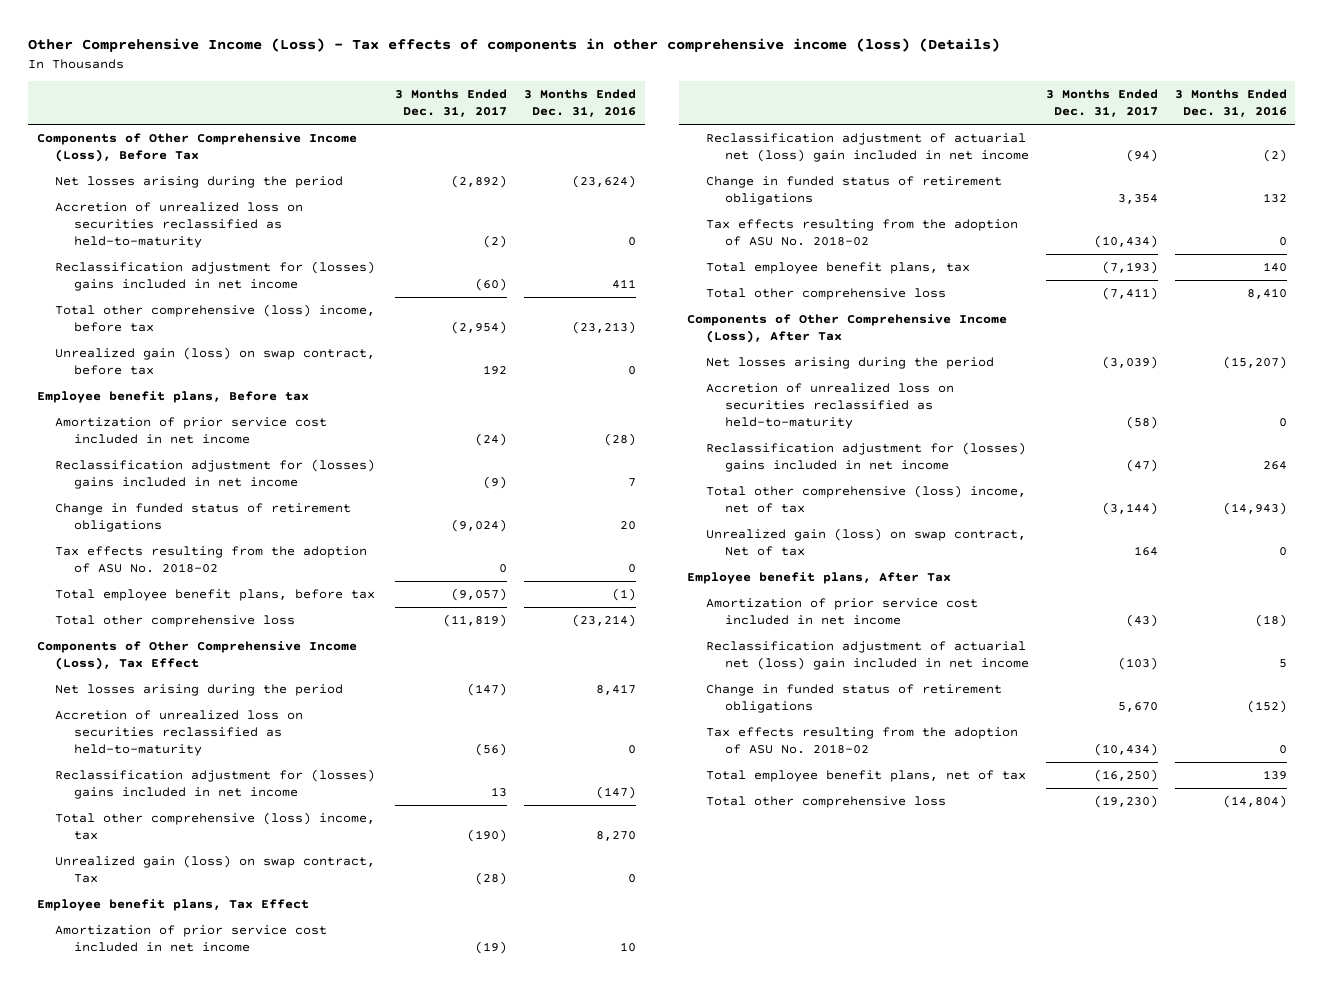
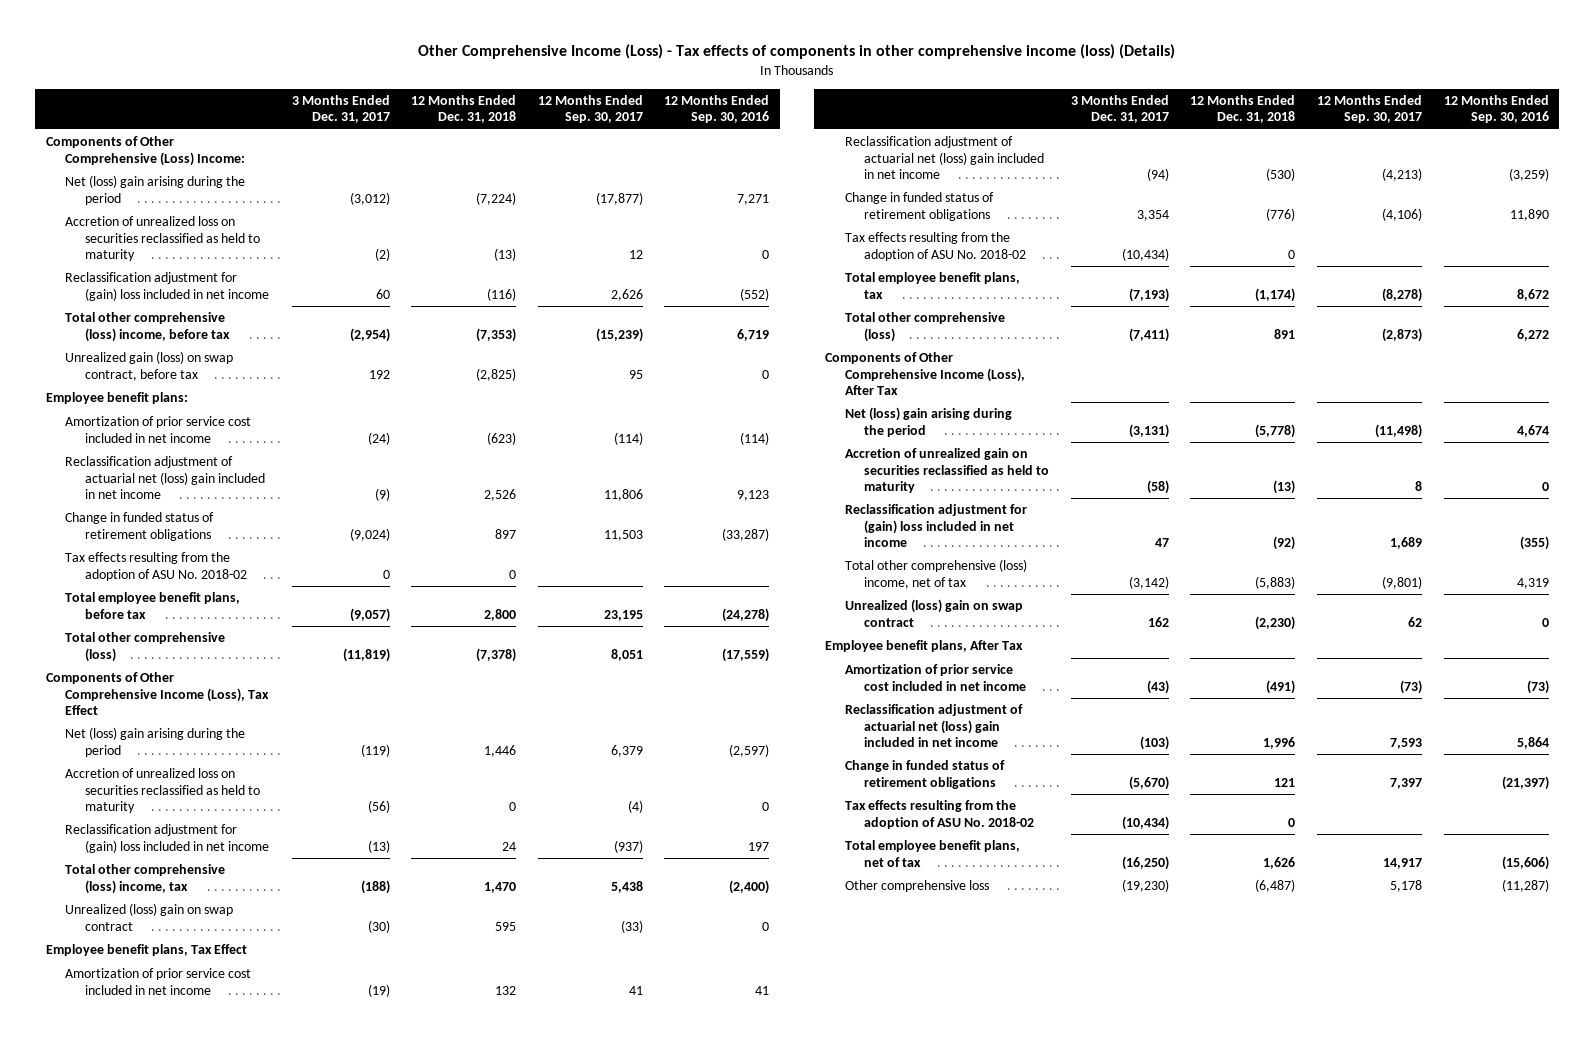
[524,89,637,118] 3 Months Ended Dec. 31, 2016 -> none
none -> [411,95,517,124] 12 Months Ended Dec. 31, 2018
none -> [537,95,643,124] 12 Months Ended Sep. 30, 2017
none -> [664,95,770,124] 12 Months Ended Sep. 30, 2016
[36,132,357,162] Components of Other Comprehensive Income (Loss), Before Tax -> [45,136,246,166] Components of Other Comprehensive (Loss) Income:
[55,175,344,188] Net losses arising during the period -> [65,175,246,205] Net (loss) gain arising during the period
[451,174,508,188] (2,892) -> [349,191,390,205] (3,012)
[55,201,304,248] Accretion of unrealized loss on securities reclassified as held-to-maturity -> [65,216,260,261] Accretion of unrealized loss on securities reclassified as held to maturity
[55,260,376,291] Reclassification adjustment for (losses) gains included in net income -> [65,272,269,301] Reclassification adjustment for (gain) loss included in net income
[475,277,508,291] (60) -> [375,288,390,299] 60
[36,390,309,403] Employee benefit plans, Before tax -> [45,392,188,405] Employee benefit plans:
[55,458,376,489] Reclassification adjustment for (losses) gains included in net income -> [65,456,265,499] Reclassification adjustment of actuarial net (loss) gain included in net income
[55,614,296,627] Total other comprehensive loss -> [65,632,226,662] Total other comprehensive (loss)
[55,683,344,696] Net losses arising during the period -> [65,727,246,757] Net (loss) gain arising during the period
[467,682,508,696] (147) -> [360,743,390,757] (119)
[55,709,304,756] Accretion of unrealized loss on securities reclassified as held-to-maturity -> [65,768,260,813] Accretion of unrealized loss on securities reclassified as held to maturity
[55,768,376,799] Reclassification adjustment for (losses) gains included in net income -> [65,824,269,853] Reclassification adjustment for (gain) loss included in net income
[491,786,508,797] 13 -> [367,839,390,853] (13)
[467,828,508,842] (190) -> [360,879,390,894] (188)
[55,854,376,883] Unrealized gain (loss) on swap contract, Tax -> [65,903,234,931] Unrealized (loss) gain on swap contract
[475,871,508,885] (28) -> [367,919,390,933] (30)
[706,287,947,300] Total other comprehensive loss -> [844,312,1005,342] Total other comprehensive (loss)
[706,356,995,369] Net losses arising during the period -> [844,407,1012,437] Net (loss) gain arising during the period
[1101,355,1158,369] (3,039) -> [1128,423,1169,438] (3,131)
[706,382,955,429] Accretion of unrealized loss on securities reclassified as held-to-maturity -> [844,448,1050,493] Accretion of unrealized gain on securities reclassified as held to maturity
[706,441,1027,472] Reclassification adjustment for (losses) gains included in net income -> [844,504,1027,547] Reclassification adjustment for (gain) loss included in net income
[1125,458,1158,472] (47) -> [1154,537,1169,547] 47
[1101,501,1158,515] (3,144) -> [1128,575,1169,589] (3,142)
[706,527,1027,556] Unrealized gain (loss) on swap contract, Net of tax -> [844,599,1023,627] Unrealized (loss) gain on swap contract
[1133,545,1158,556] 164 -> [1147,616,1169,627] 162
[1117,701,1158,712] 5,670 -> [1128,775,1169,790] (5,670)
[706,795,947,808] Total other comprehensive loss -> [844,880,989,893] Other comprehensive loss

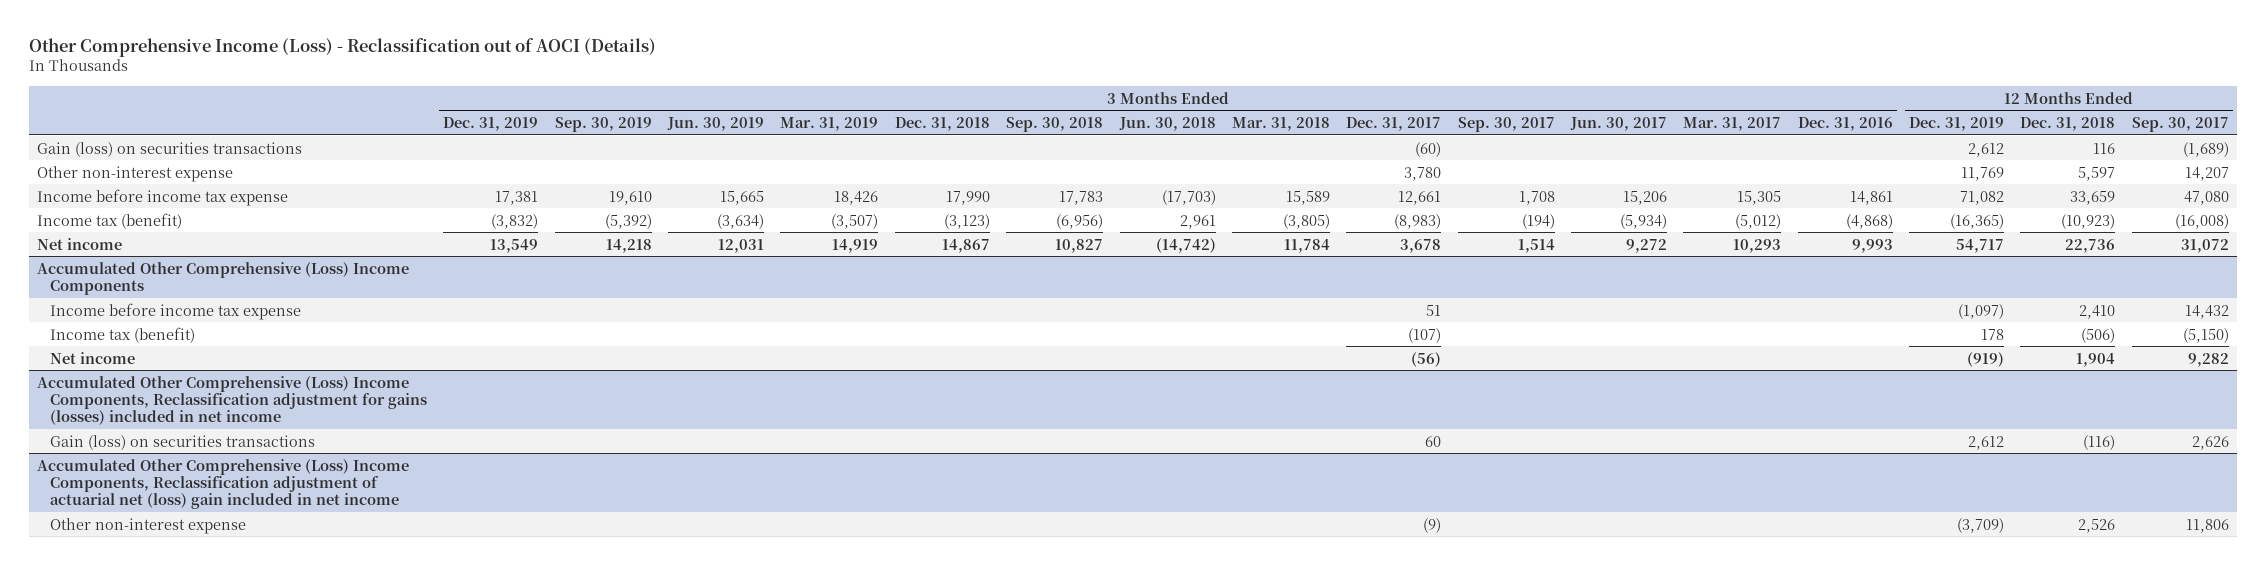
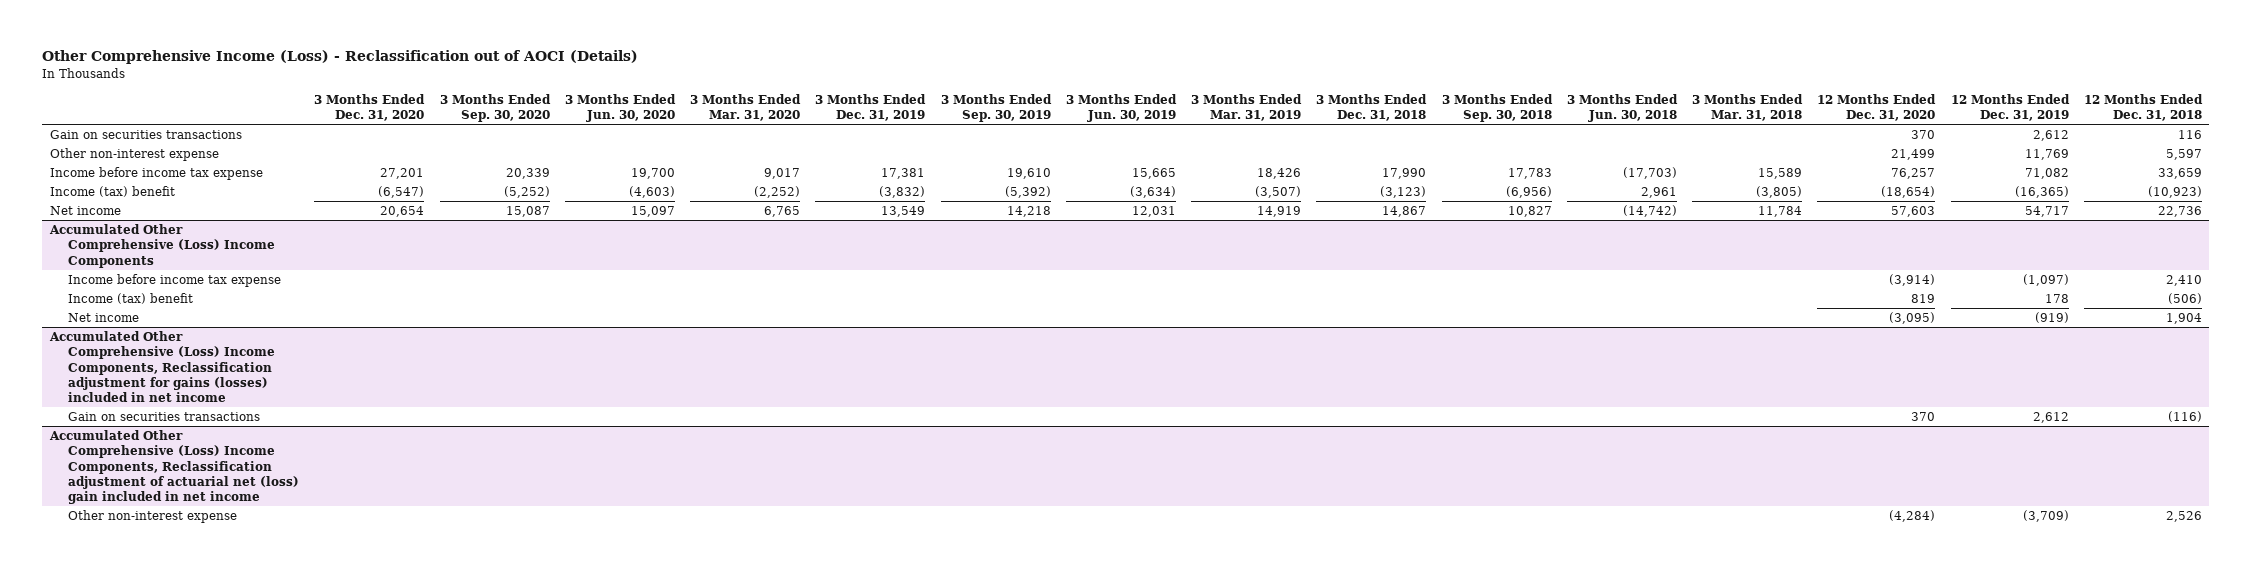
[1346,117,1442,132] Dec. 31, 2017 -> none
[1457,117,1555,133] Sep. 30, 2017 -> none
[1569,117,1667,132] Jun. 30, 2017 -> none
[1683,117,1782,132] Mar. 31, 2017 -> none
[1797,117,1893,132] Dec. 31, 2016 -> none
[2131,117,2229,133] Sep. 30, 2017 -> none
none -> [314,93,426,122] 3 Months Ended Dec. 31, 2020
none -> [439,93,551,123] 3 Months Ended Sep. 30, 2020
none -> [564,93,676,123] 3 Months Ended Jun. 30, 2020
none -> [690,93,802,122] 3 Months Ended Mar. 31, 2020
none -> [1817,93,1937,122] 12 Months Ended Dec. 31, 2020
[37,141,303,157] Gain (loss) on securities transactions -> [49,130,242,140] Gain on securities transactions
[37,212,183,229] Income tax (benefit) -> [49,186,175,198] Income (tax) benefit
[50,326,196,343] Income tax (benefit) -> [68,293,194,305] Income (tax) benefit
[50,434,316,450] Gain (loss) on securities transactions -> [68,412,261,422] Gain on securities transactions

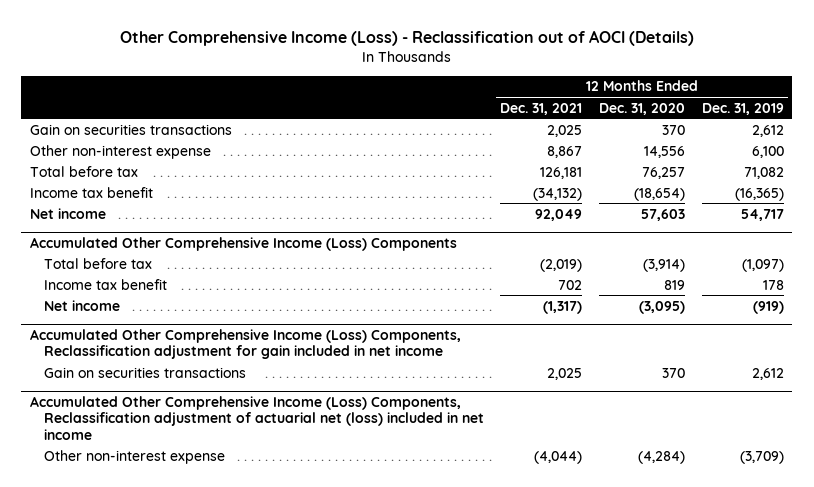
[314,93,426,122] 3 Months Ended Dec. 31, 2020 -> none
[439,93,551,123] 3 Months Ended Sep. 30, 2020 -> none
[564,93,676,123] 3 Months Ended Jun. 30, 2020 -> none
[690,93,802,122] 3 Months Ended Mar. 31, 2020 -> none
[815,93,927,122] 3 Months Ended Dec. 31, 2019 -> none
[940,93,1052,123] 3 Months Ended Sep. 30, 2019 -> none
[1065,93,1177,123] 3 Months Ended Jun. 30, 2019 -> none
[1191,93,1303,122] 3 Months Ended Mar. 31, 2019 -> none
[1316,93,1428,122] 3 Months Ended Dec. 31, 2018 -> none
[1441,93,1553,123] 3 Months Ended Sep. 30, 2018 -> none
[1566,93,1678,123] 3 Months Ended Jun. 30, 2018 -> none
[1692,93,1804,122] 3 Months Ended Mar. 31, 2018 -> none
[2083,93,2203,122] 12 Months Ended Dec. 31, 2018 -> none
none -> [500,102,583,115] Dec. 31, 2021
[1891,149,1936,161] 21,499 -> [644,145,686,158] 14,556
[2024,149,2069,161] 11,769 -> [752,145,785,158] 6,100
[49,167,263,181] Income before income tax expense -> [29,165,138,177] Total before tax
[49,186,175,198] Income (tax) benefit -> [29,186,153,198] Income tax benefit
[48,224,276,268] Accumulated Other Comprehensive (Loss) Income Components -> [29,236,457,251] Accumulated Other Comprehensive Income (Loss) Components
[68,274,282,288] Income before income tax expense -> [43,257,152,269] Total before tax
[68,293,194,305] Income (tax) benefit -> [43,278,167,290] Income tax benefit
[48,331,276,403] Accumulated Other Comprehensive (Loss) Income Components, Reclassification adjustment for gains (losses) included in net income -> [29,328,461,360] Accumulated Other Comprehensive Income (Loss) Components, Reclassification adjustment for gain included in net income
[48,430,300,505] Accumulated Other Comprehensive (Loss) Income Components, Reclassification adjustment of actuarial net (loss) gain included in net income -> [29,395,484,440] Accumulated Other Comprehensive Income (Loss) Components, Reclassification adjustment of actuarial net (loss) included in net income

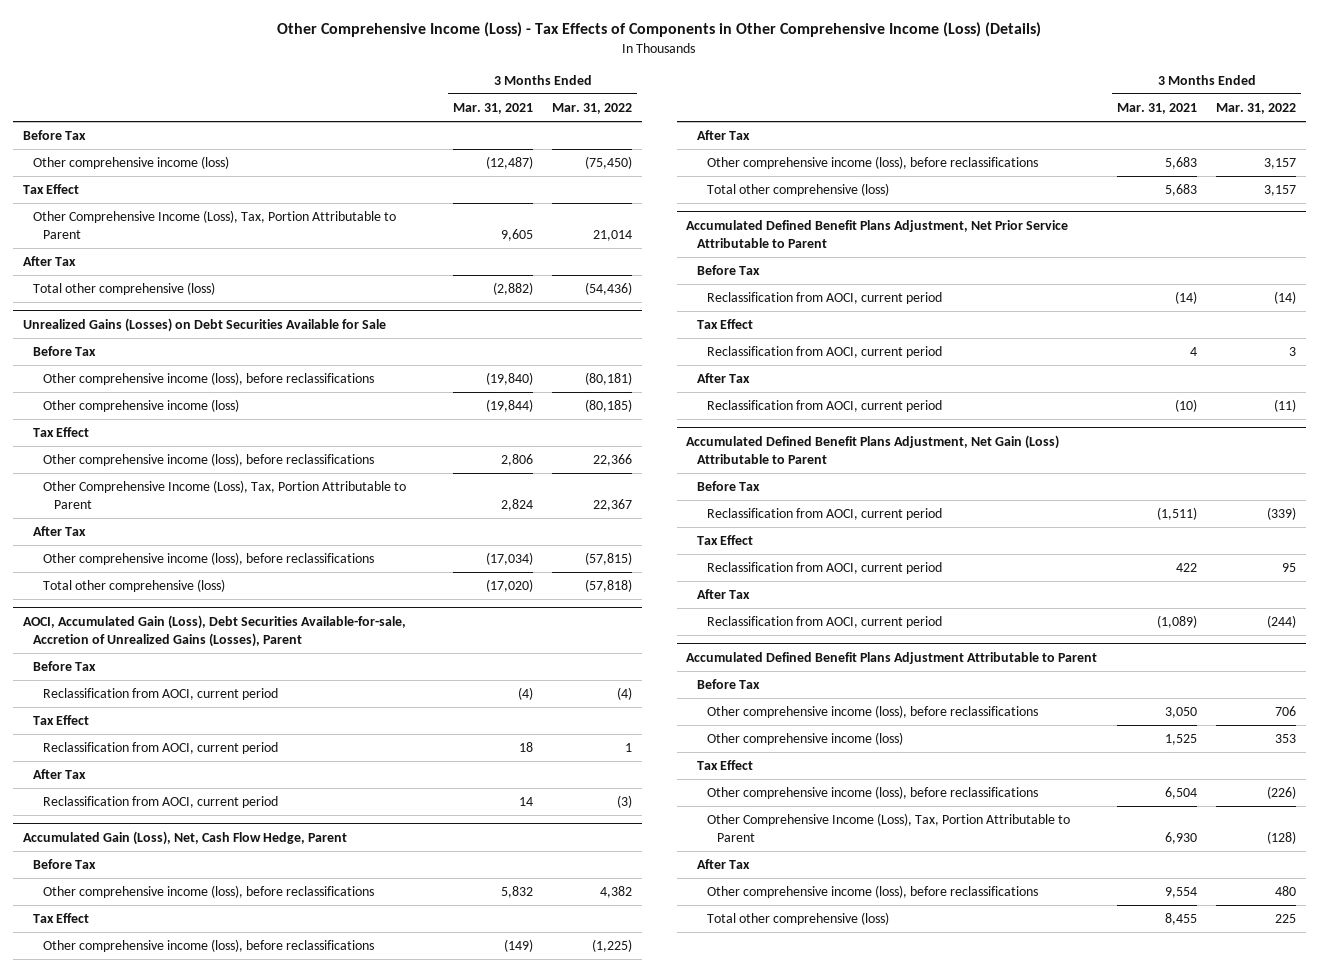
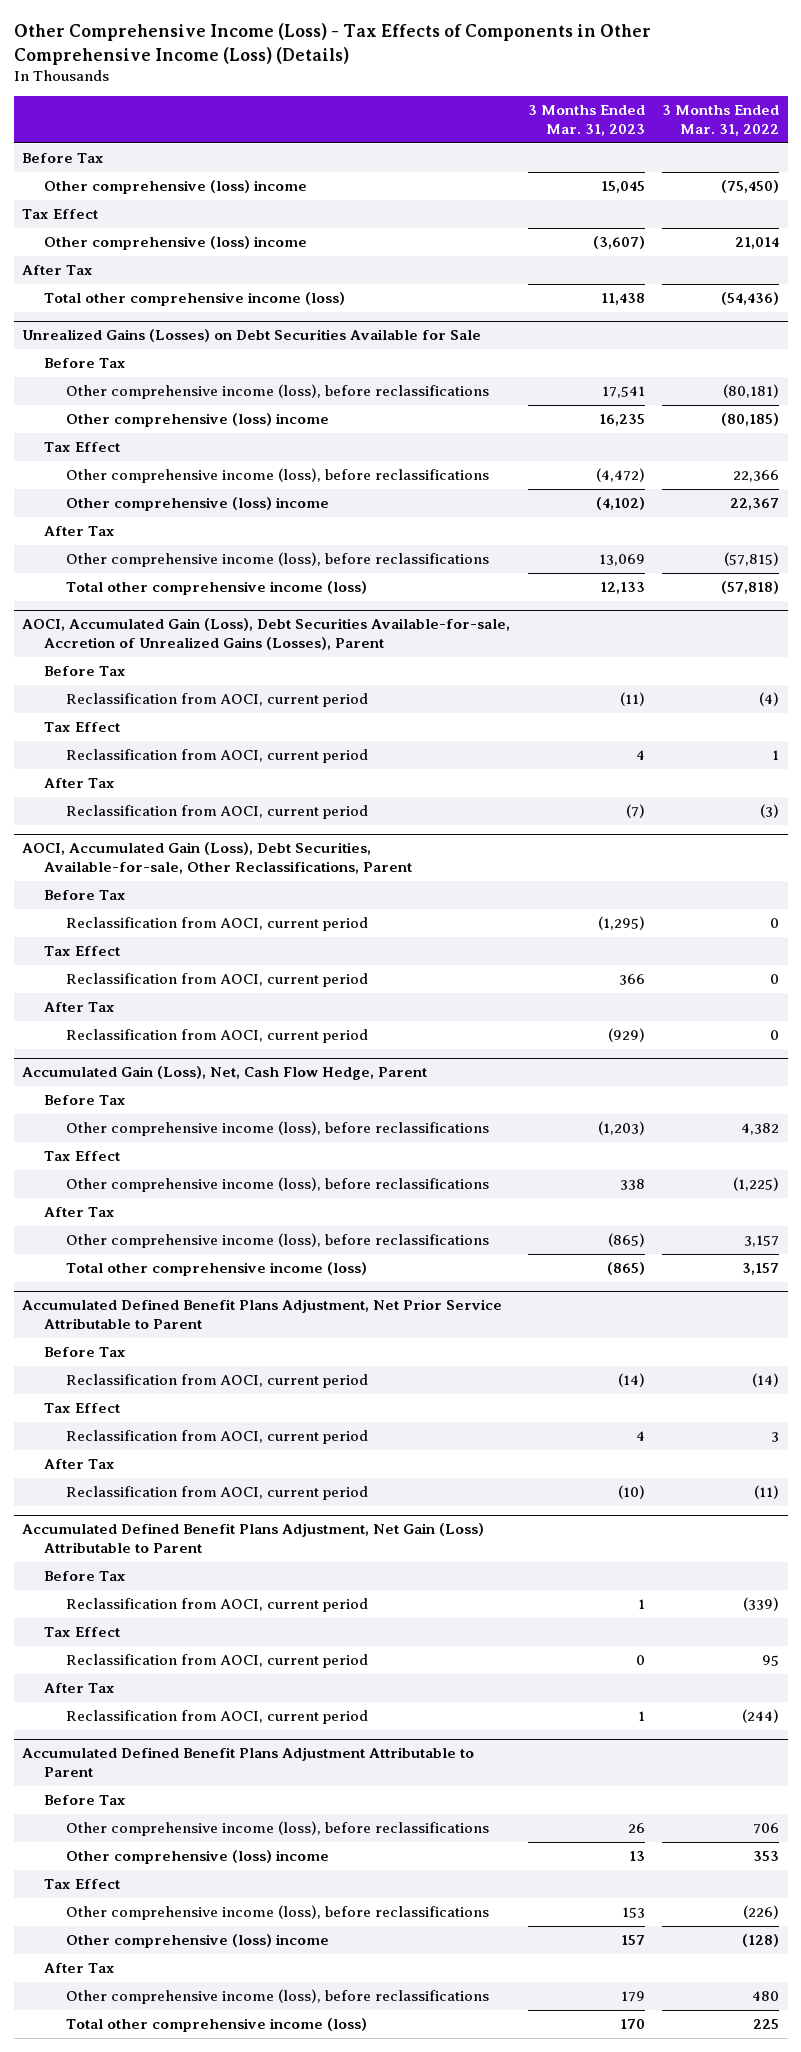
[452,102,533,114] Mar. 31, 2021 -> none
none -> [527,105,645,136] 3 Months Ended Mar. 31, 2023
[32,156,229,170] Other comprehensive income (loss) -> [43,180,307,195] Other comprehensive (loss) income
[32,210,396,239] Other Comprehensive Income (Loss), Tax, Portion Attributable to Parent -> [43,236,307,251] Other comprehensive (loss) income
[32,282,215,296] Total other comprehensive (loss) -> [43,292,345,307] Total other comprehensive income (loss)
[43,399,240,413] Other comprehensive income (loss) -> [65,413,329,428] Other comprehensive (loss) income
[43,480,407,509] Other Comprehensive Income (Loss), Tax, Portion Attributable to Parent -> [65,497,329,512] Other comprehensive (loss) income
[43,579,226,593] Total other comprehensive (loss) -> [65,581,367,596] Total other comprehensive income (loss)
none -> [22,842,412,874] AOCI, Accumulated Gain (Loss), Debt Securities, Available-for-sale, Other Reclassifications, Parent
none -> [43,890,126,901] Before Tax
none -> [65,917,368,932] Reclassification from AOCI, current period
none -> [43,946,120,957] Tax Effect
none -> [65,973,368,988] Reclassification from AOCI, current period
none -> [43,1002,115,1013] After Tax
none -> [65,1029,368,1044] Reclassification from AOCI, current period
[707,183,890,197] Total other comprehensive (loss) -> [65,1262,367,1277] Total other comprehensive income (loss)
[707,732,904,746] Other comprehensive income (loss) -> [65,1850,329,1865] Other comprehensive (loss) income
[707,813,1071,842] Other Comprehensive Income (Loss), Tax, Portion Attributable to Parent -> [65,1934,329,1949] Other comprehensive (loss) income
[707,912,890,926] Total other comprehensive (loss) -> [65,2018,367,2033] Total other comprehensive income (loss)

